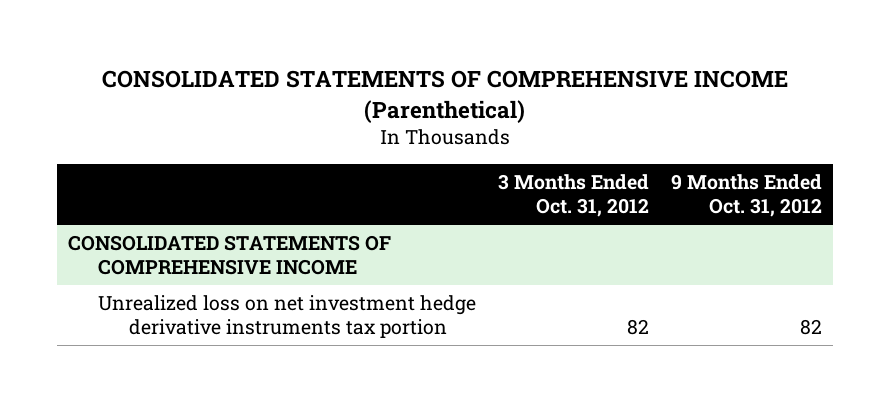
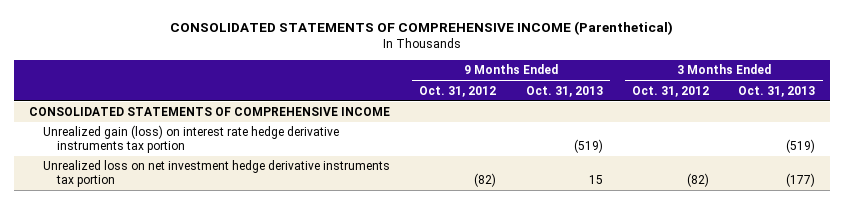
none -> [525,85,603,97] Oct. 31, 2013
none -> [738,85,816,97] Oct. 31, 2013
none -> [42,125,339,154] Unrealized gain (loss) on interest rate hedge derivative instruments tax portion
[627,318,650,335] 82 -> [686,173,709,188] (82)
[800,318,823,335] 82 -> [474,173,497,188] (82)

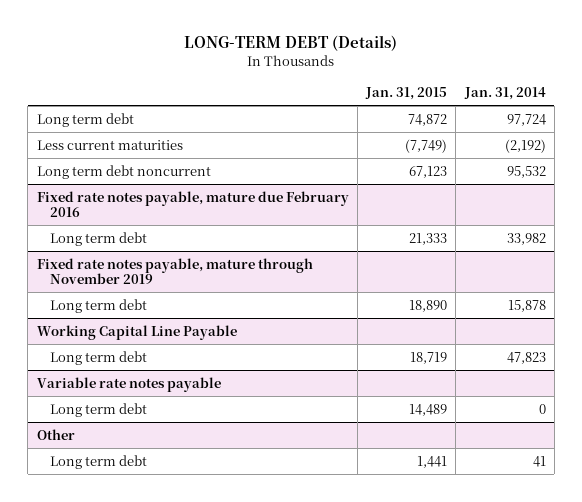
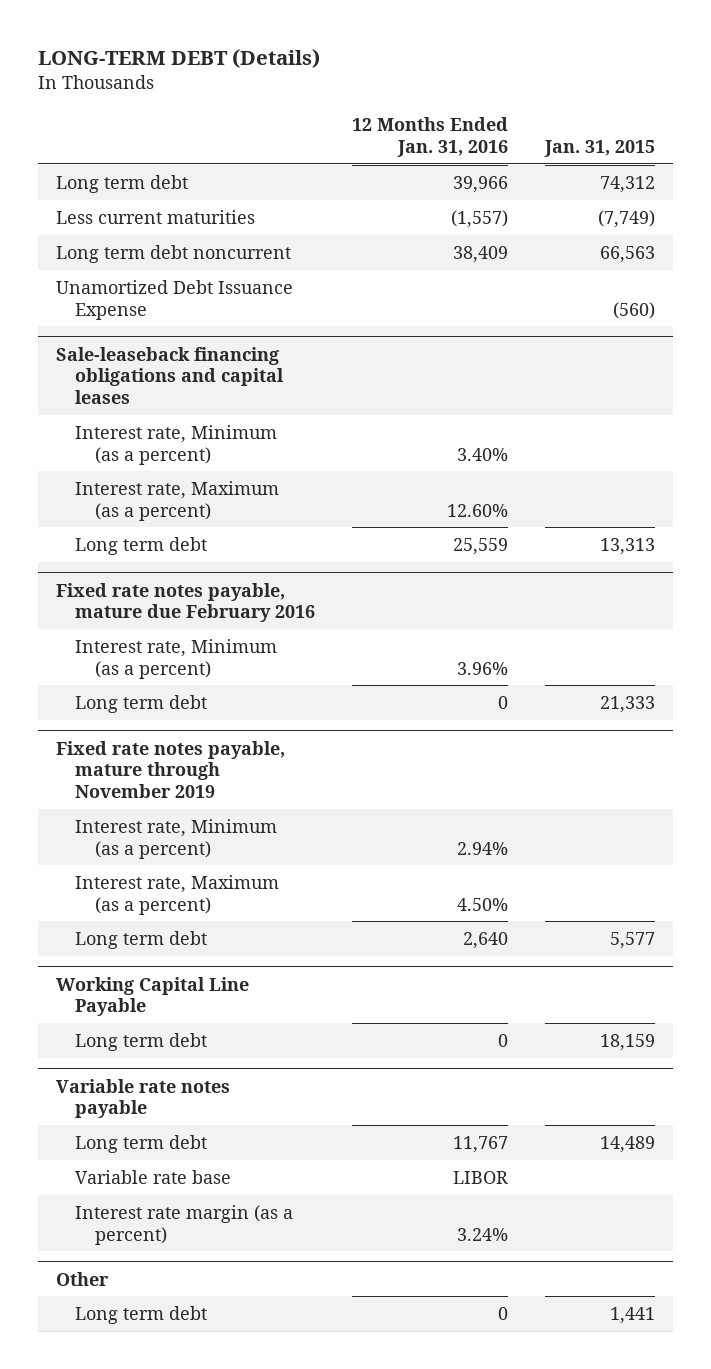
[463,87,546,101] Jan. 31, 2014 -> none
none -> [352,116,509,157] 12 Months Ended Jan. 31, 2016
[408,113,448,126] 74,872 -> [599,175,655,193] 74,312
[409,165,448,178] 67,123 -> [599,245,655,263] 66,563
none -> [56,279,294,320] Unamortized Debt Issuance Expense
none -> [56,346,285,405] Sale-leaseback financing obligations and capital leases
none -> [75,424,278,465] Interest rate, Minimum (as a percent)
none -> [75,480,280,521] Interest rate, Maximum (as a percent)
none -> [75,536,208,555] Long term debt
none -> [75,638,278,679] Interest rate, Minimum (as a percent)
none -> [75,818,278,859] Interest rate, Minimum (as a percent)
none -> [75,874,280,915] Interest rate, Maximum (as a percent)
[409,299,448,312] 18,890 -> [609,931,655,949] 5,577
[410,351,448,364] 18,719 -> [599,1033,655,1051] 18,159
none -> [75,1169,232,1184] Variable rate base
none -> [75,1204,294,1245] Interest rate margin (as a percent)

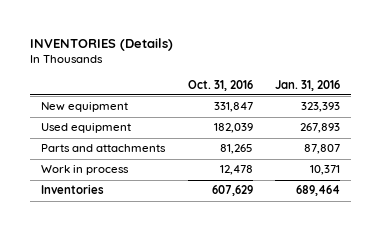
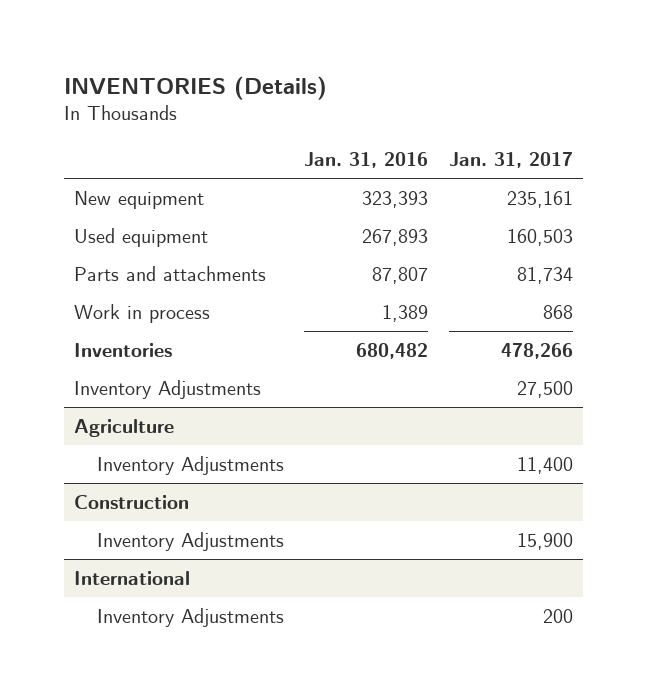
[187,79,253,91] Oct. 31, 2016 -> none
none -> [448,151,573,168] Jan. 31, 2017
[310,165,341,176] 10,371 -> [382,304,429,322] 1,389
[296,185,341,197] 689,464 -> [356,342,429,359] 680,482
none -> [74,379,262,399] Inventory Adjustments
none -> [74,418,175,437] Agriculture
none -> [96,455,284,475] Inventory Adjustments
none -> [74,494,190,509] Construction
none -> [96,531,284,551] Inventory Adjustments
none -> [74,570,191,585] International
none -> [96,607,284,627] Inventory Adjustments

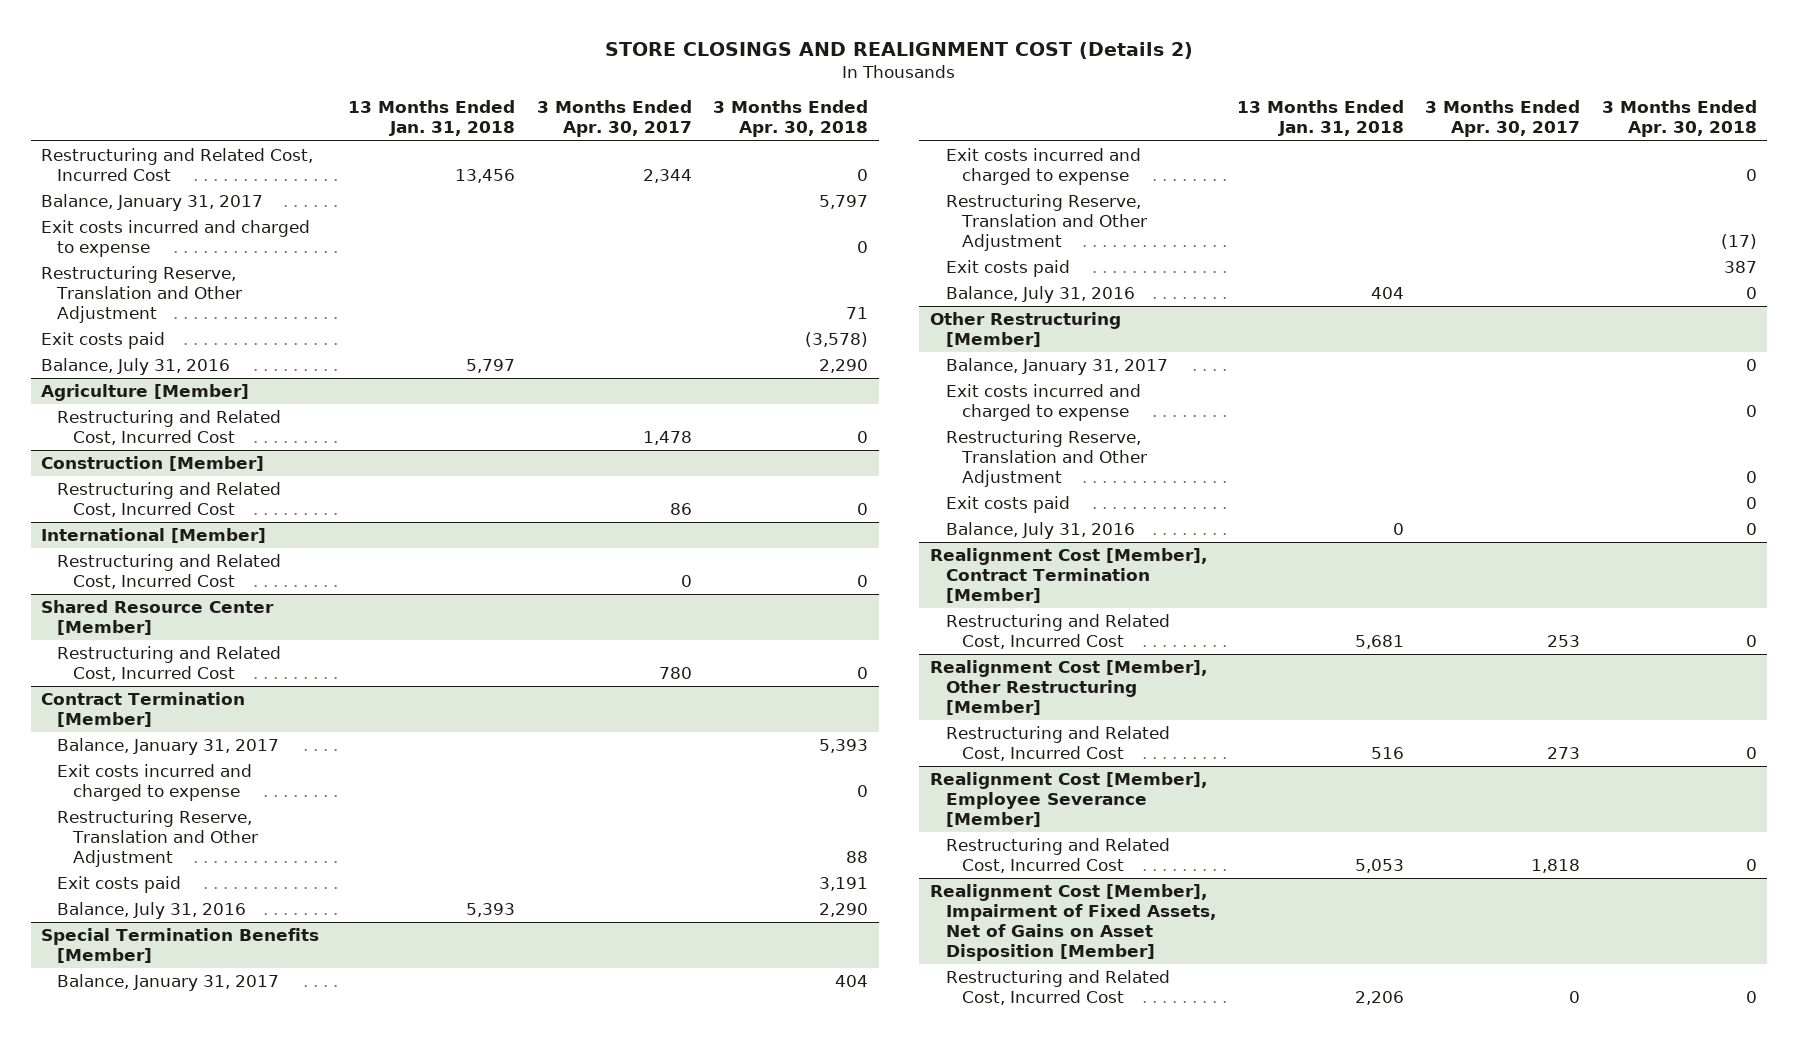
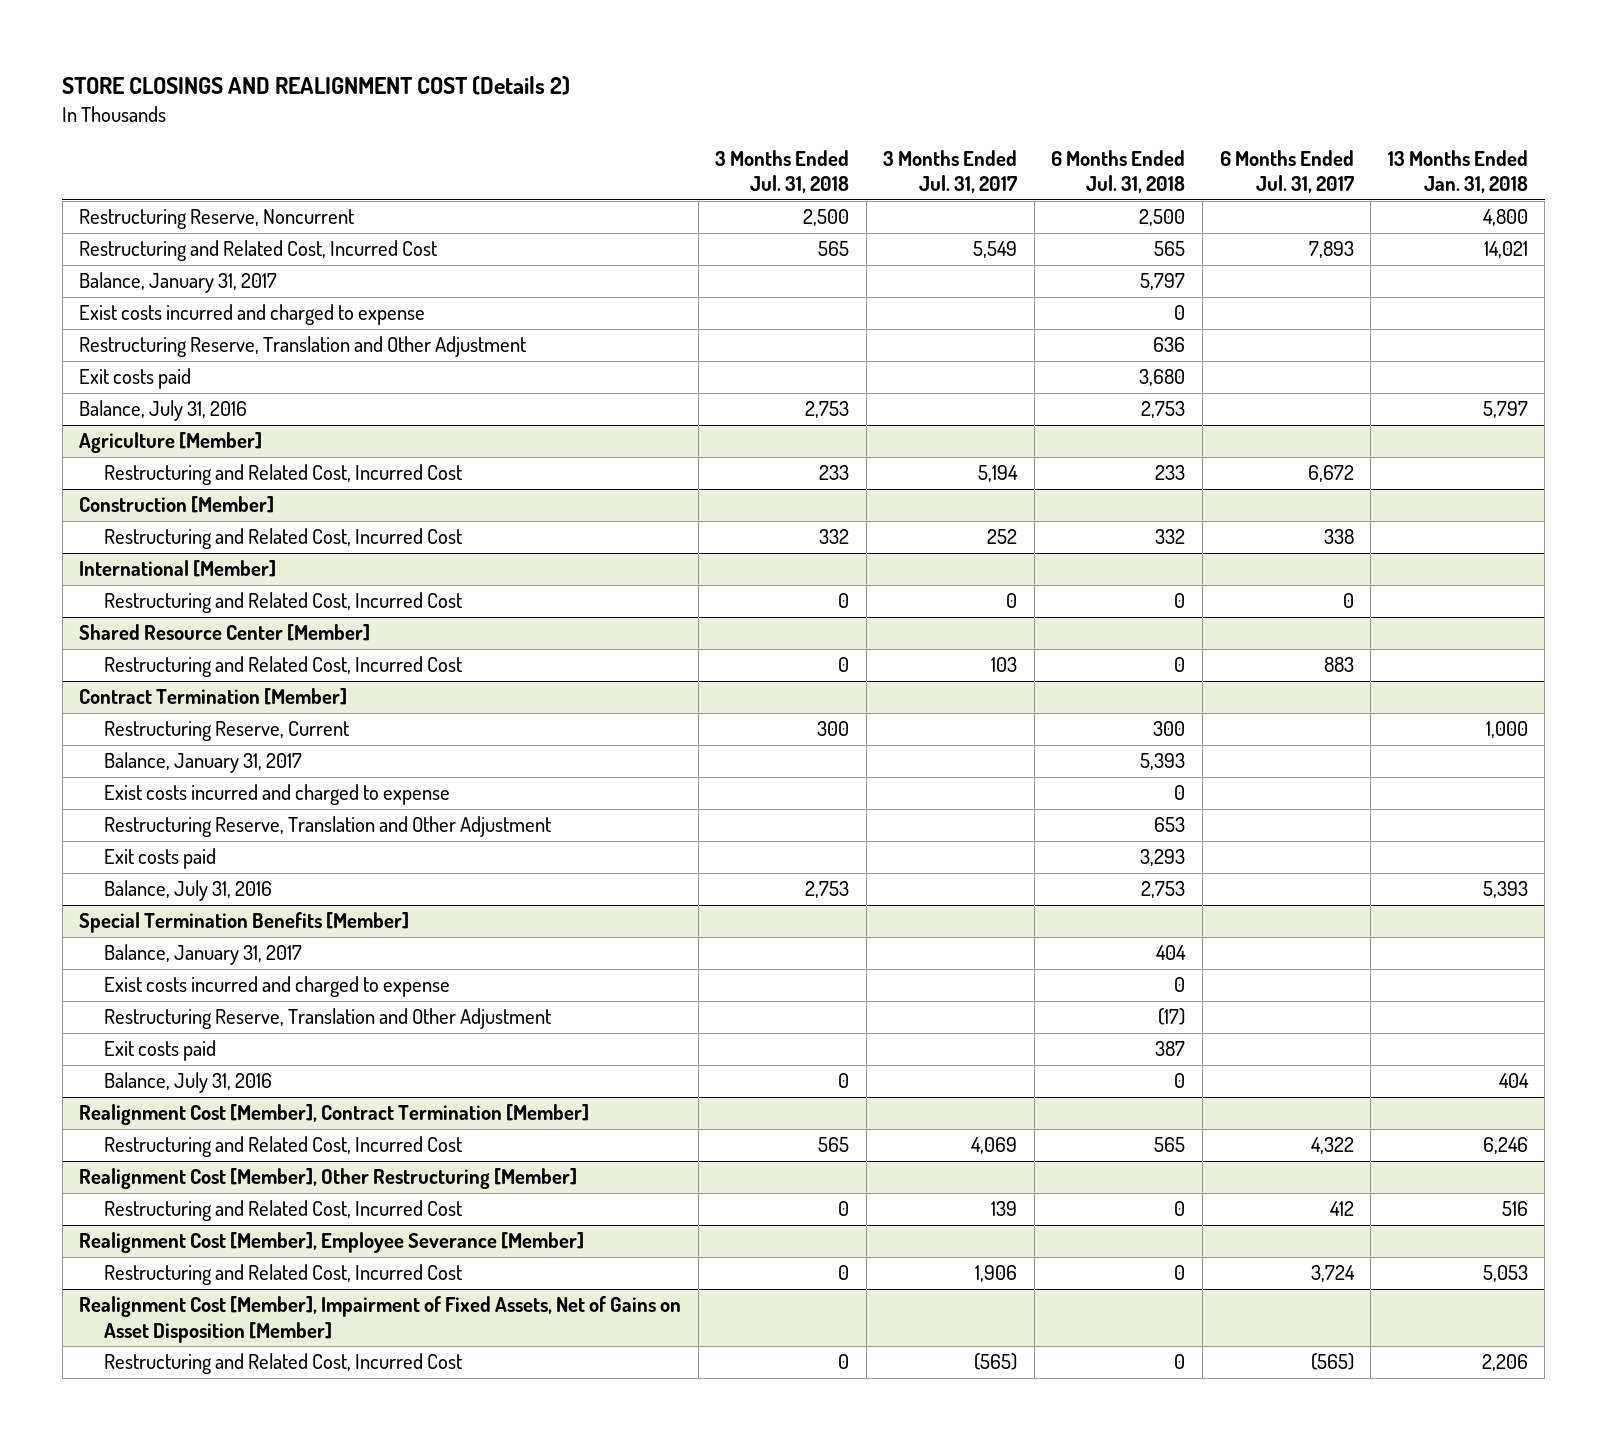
[536,100,692,138] 3 Months Ended Apr. 30, 2017 -> none
[712,100,868,138] 3 Months Ended Apr. 30, 2018 -> none
none -> [715,149,850,194] 3 Months Ended Jul. 31, 2018
none -> [883,149,1018,194] 3 Months Ended Jul. 31, 2017
none -> [1051,149,1186,194] 6 Months Ended Jul. 31, 2018
none -> [1219,149,1354,194] 6 Months Ended Jul. 31, 2017
none -> [79,209,355,230] Restructuring Reserve, Noncurrent
[455,169,516,184] 13,456 -> [1483,241,1528,259] 14,021
[41,220,311,258] Exit costs incurred and charged to expense -> [79,304,426,326] Exist costs incurred and charged to expense
none -> [104,721,350,742] Restructuring Reserve, Current
[57,764,253,802] Exit costs incurred and charged to expense -> [104,784,451,806] Exist costs incurred and charged to expense
[945,148,1141,186] Exit costs incurred and charged to expense -> [104,976,451,998] Exist costs incurred and charged to expense
[930,312,1122,348] Other Restructuring [Member] -> none
[945,358,1168,376] Balance, January 31, 2017 -> none
[945,384,1141,422] Exit costs incurred and charged to expense -> none
[945,430,1147,487] Restructuring Reserve, Translation and Other Adjustment -> none
[945,496,1070,514] Exit costs paid -> none
[945,522,1135,540] Balance, July 31, 2016 -> none
[1355,635,1405,650] 5,681 -> [1482,1137,1528,1155] 6,246

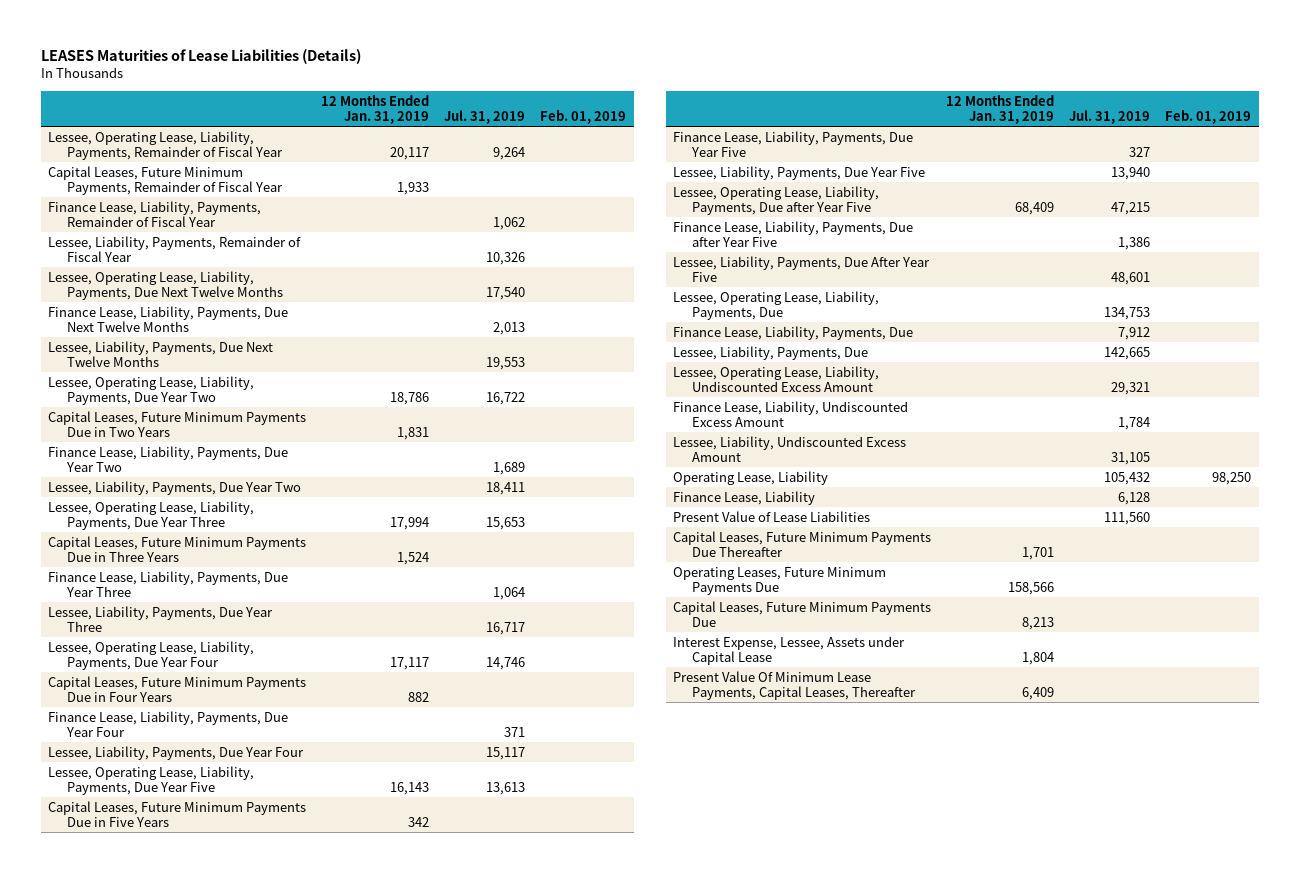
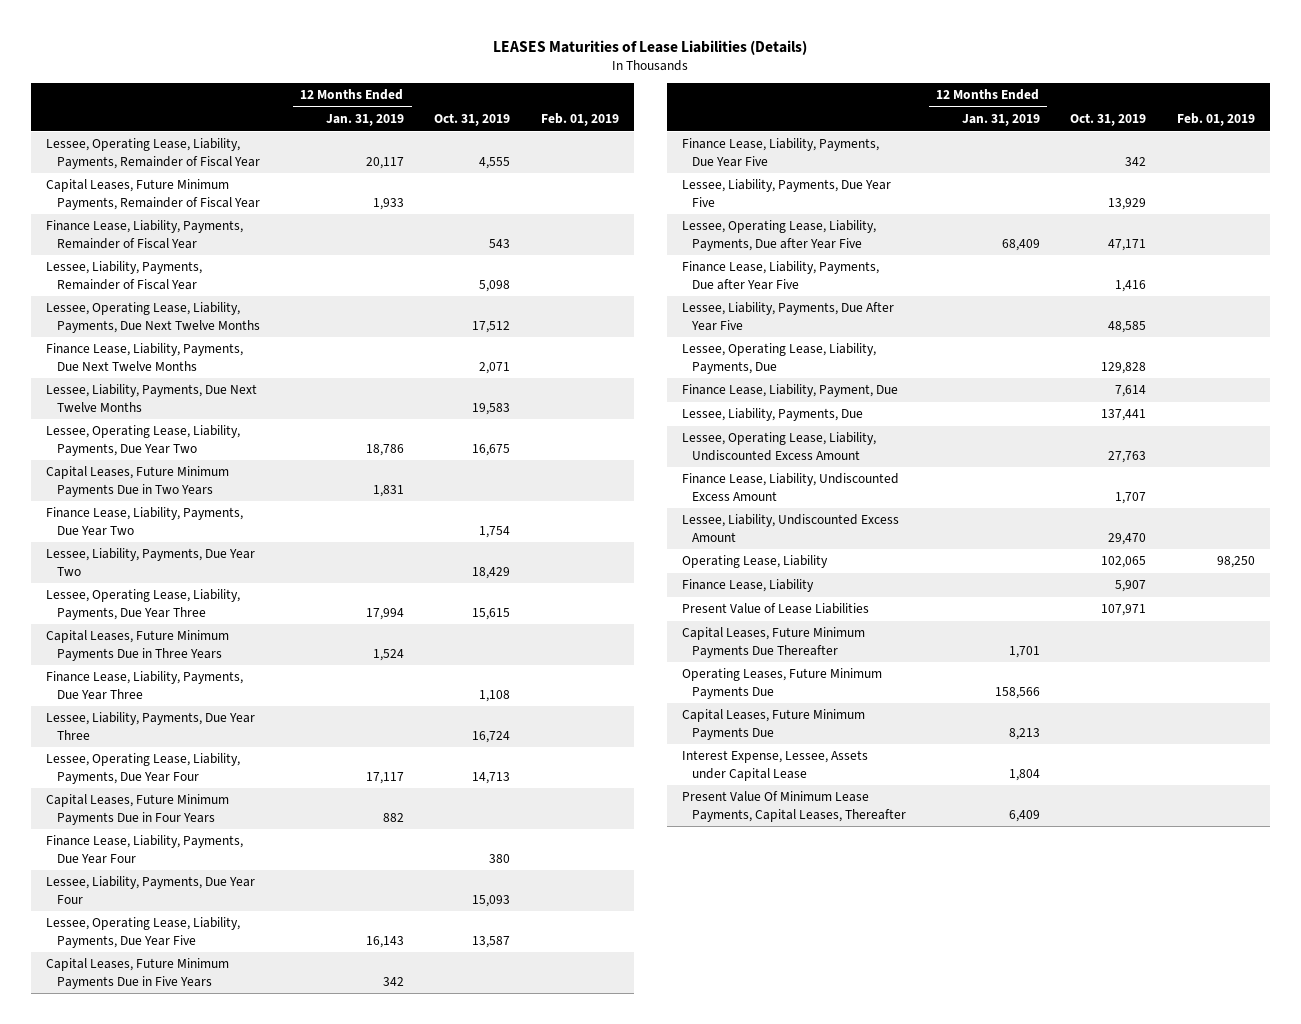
[444,109,526,124] Jul. 31, 2019 -> none
none -> [434,113,511,127] Oct. 31, 2019
[673,325,914,340] Finance Lease, Liability, Payments, Due -> [682,384,899,398] Finance Lease, Liability, Payment, Due

